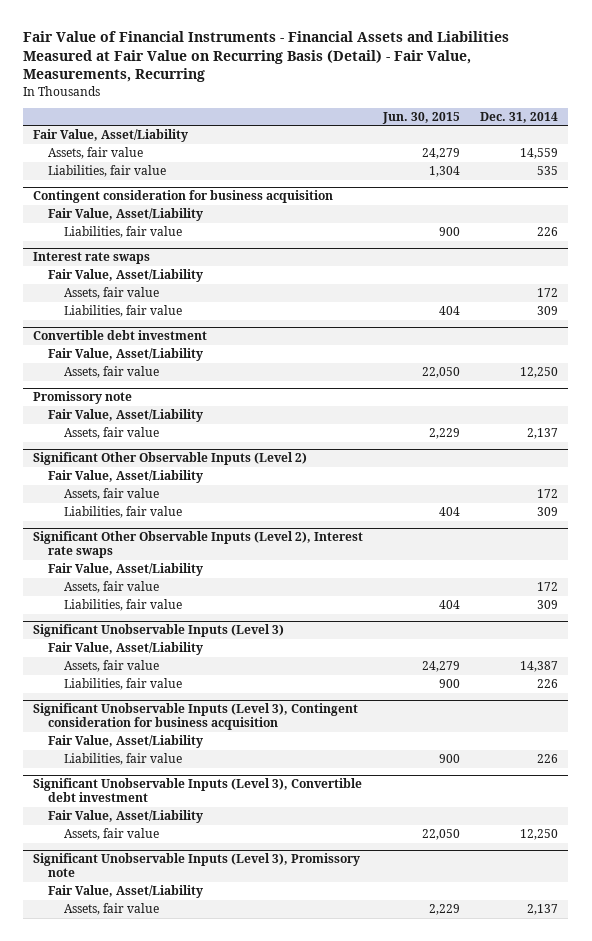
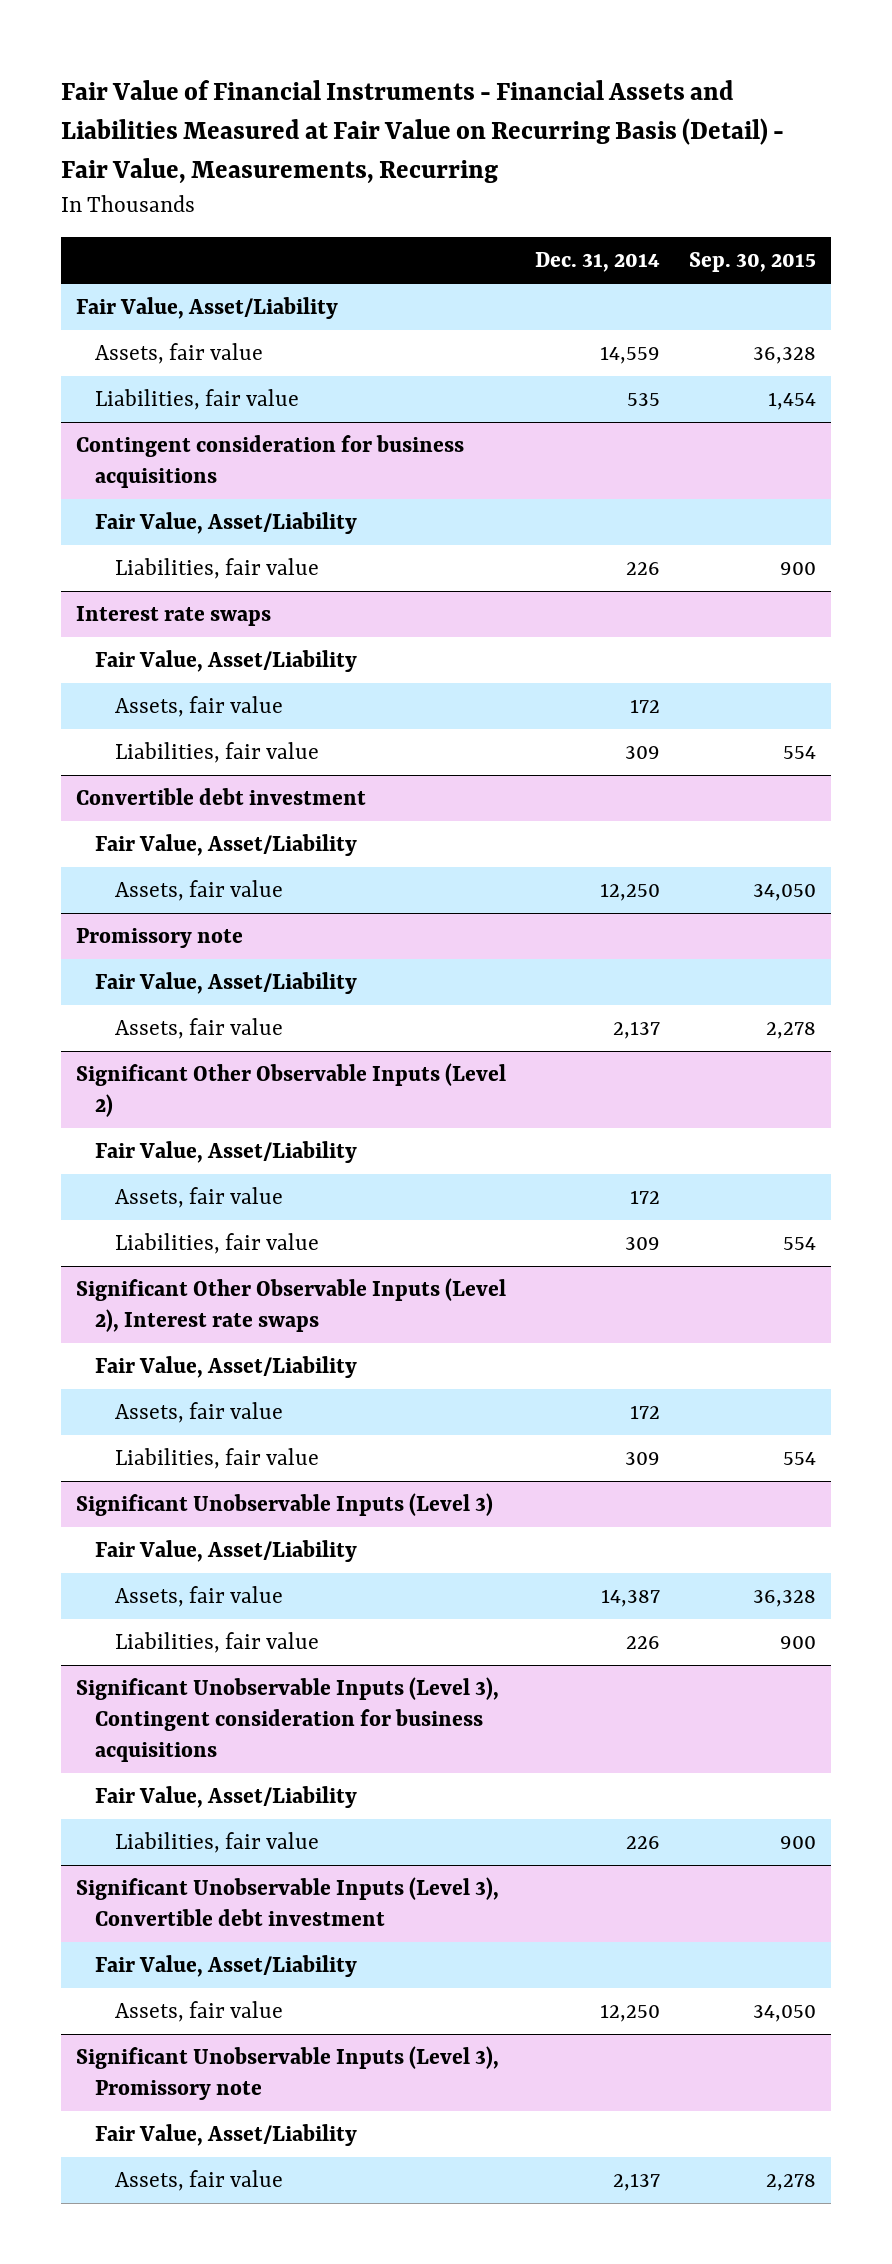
[382,111,461,124] Jun. 30, 2015 -> none
none -> [689,252,817,273] Sep. 30, 2015
[33,190,334,204] Contingent consideration for business acquisition -> [75,435,464,489] Contingent consideration for business acquisitions
[33,703,359,731] Significant Unobservable Inputs (Level 3), Contingent consideration for business acquisition -> [75,1677,499,1763] Significant Unobservable Inputs (Level 3), Contingent consideration for business acquisitions

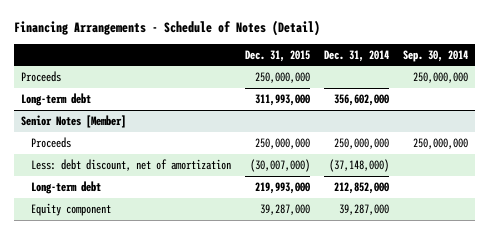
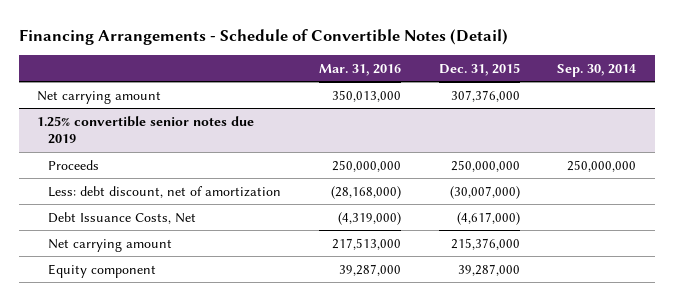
[13,19,320,36] Financing Arrangements - Schedule of Notes (Detail) -> [18,28,508,45] Financing Arrangements - Schedule of Convertible Notes (Detail)
[323,49,389,62] Dec. 31, 2014 -> none
none -> [318,63,401,76] Mar. 31, 2016
[20,70,61,82] Proceeds -> none
[20,92,91,106] Long-term debt -> none
[20,114,126,128] Senior Notes [Member] -> none
none -> [37,90,162,104] Net carrying amount
none -> [37,115,255,145] 1.25% convertible senior notes due 2019
[31,180,102,194] Long-term debt -> none
none -> [48,211,197,224] Debt Issuance Costs, Net
none -> [48,238,173,252] Net carrying amount

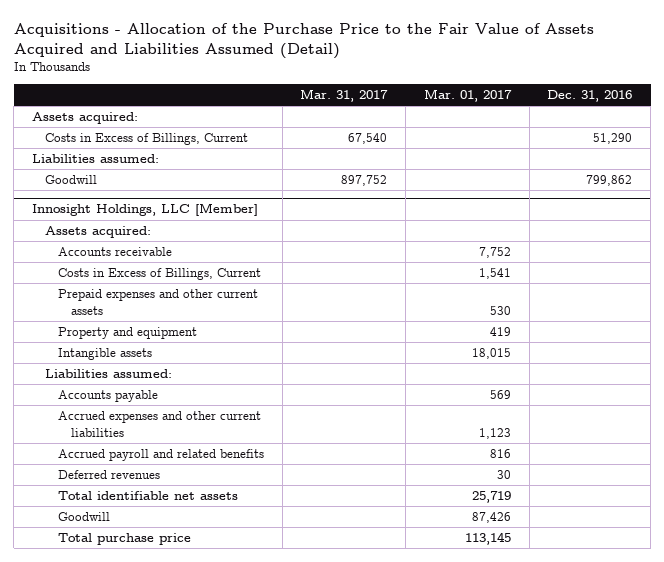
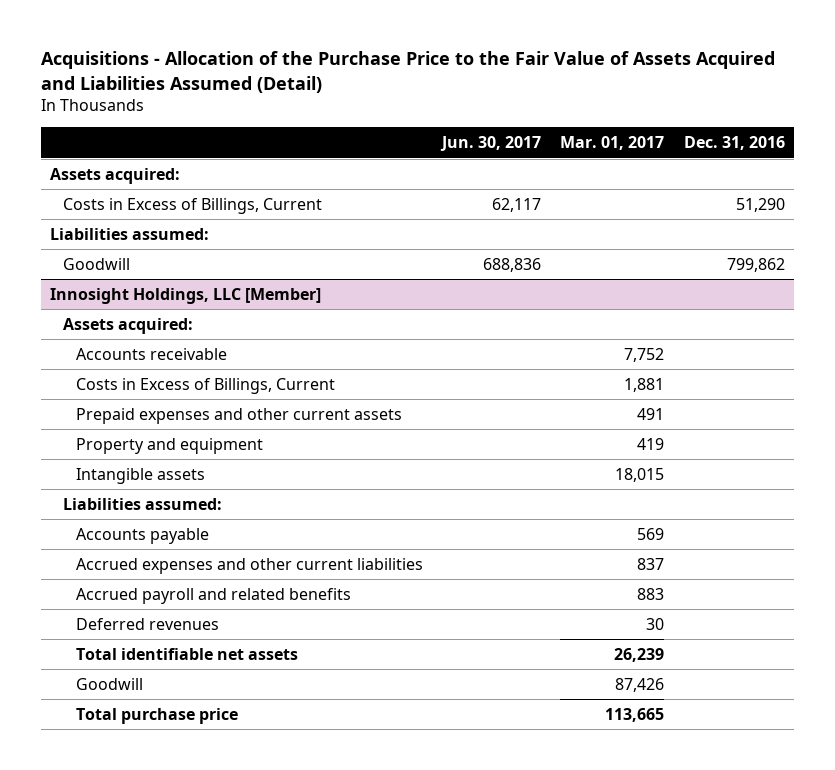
[300,89,389,103] Mar. 31, 2017 -> none
none -> [440,135,542,151] Jun. 30, 2017
[478,268,511,280] 1,541 -> [624,377,665,392] 1,881
[489,305,511,315] 530 -> [637,407,665,420] 491
[478,427,511,439] 1,123 -> [637,557,665,570] 837
[489,449,511,459] 816 -> [637,587,665,600] 883
[471,491,511,504] 25,719 -> [614,647,665,662] 26,239
[464,532,511,546] 113,145 -> [605,707,665,722] 113,665

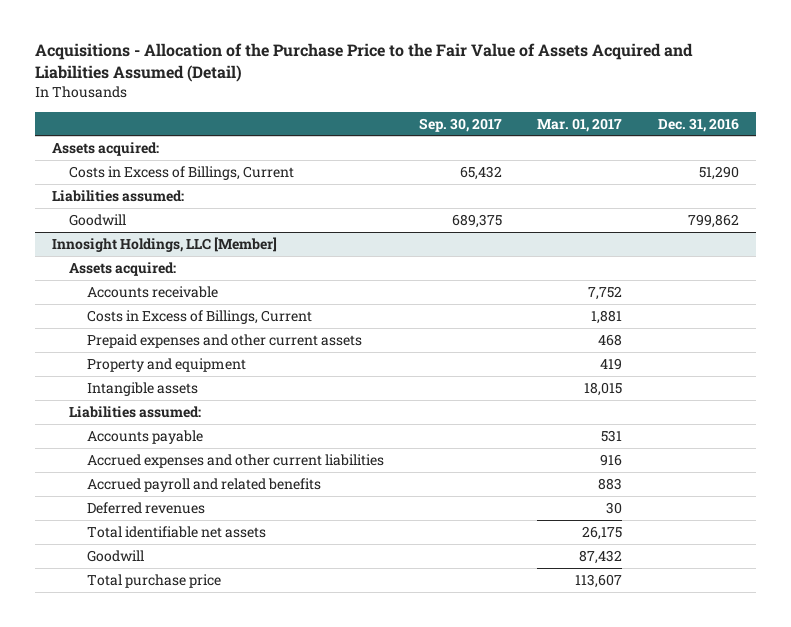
[440,135,542,151] Jun. 30, 2017 -> none
none -> [418,117,502,132] Sep. 30, 2017
[637,407,665,420] 491 -> [598,333,623,346] 468
[637,527,665,540] 569 -> [601,429,623,442] 531
[637,557,665,570] 837 -> [600,453,623,466] 916
[614,647,665,662] 26,239 -> [582,525,623,540] 26,175
[615,677,665,692] 87,426 -> [579,549,623,564] 87,432
[605,707,665,722] 113,665 -> [575,573,623,588] 113,607

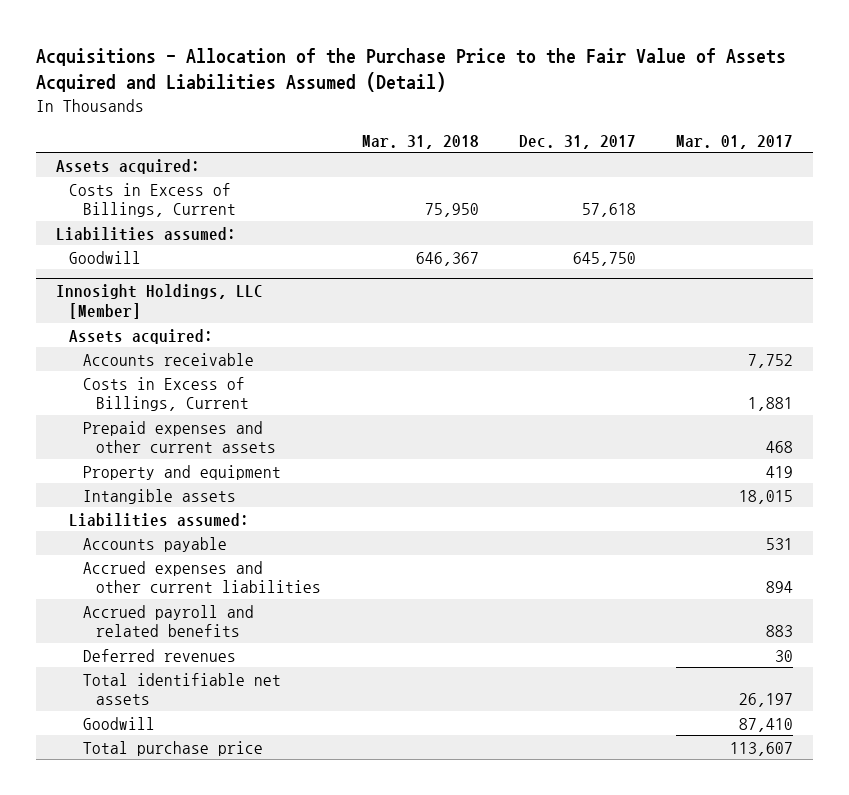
[418,117,502,132] Sep. 30, 2017 -> none
[657,117,739,132] Dec. 31, 2016 -> none
none -> [361,134,479,149] Mar. 31, 2018
none -> [518,134,636,149] Dec. 31, 2017
[600,453,623,466] 916 -> [766,581,794,594] 894
[582,525,623,540] 26,175 -> [739,693,794,708] 26,197
[579,549,623,564] 87,432 -> [739,717,794,732] 87,410

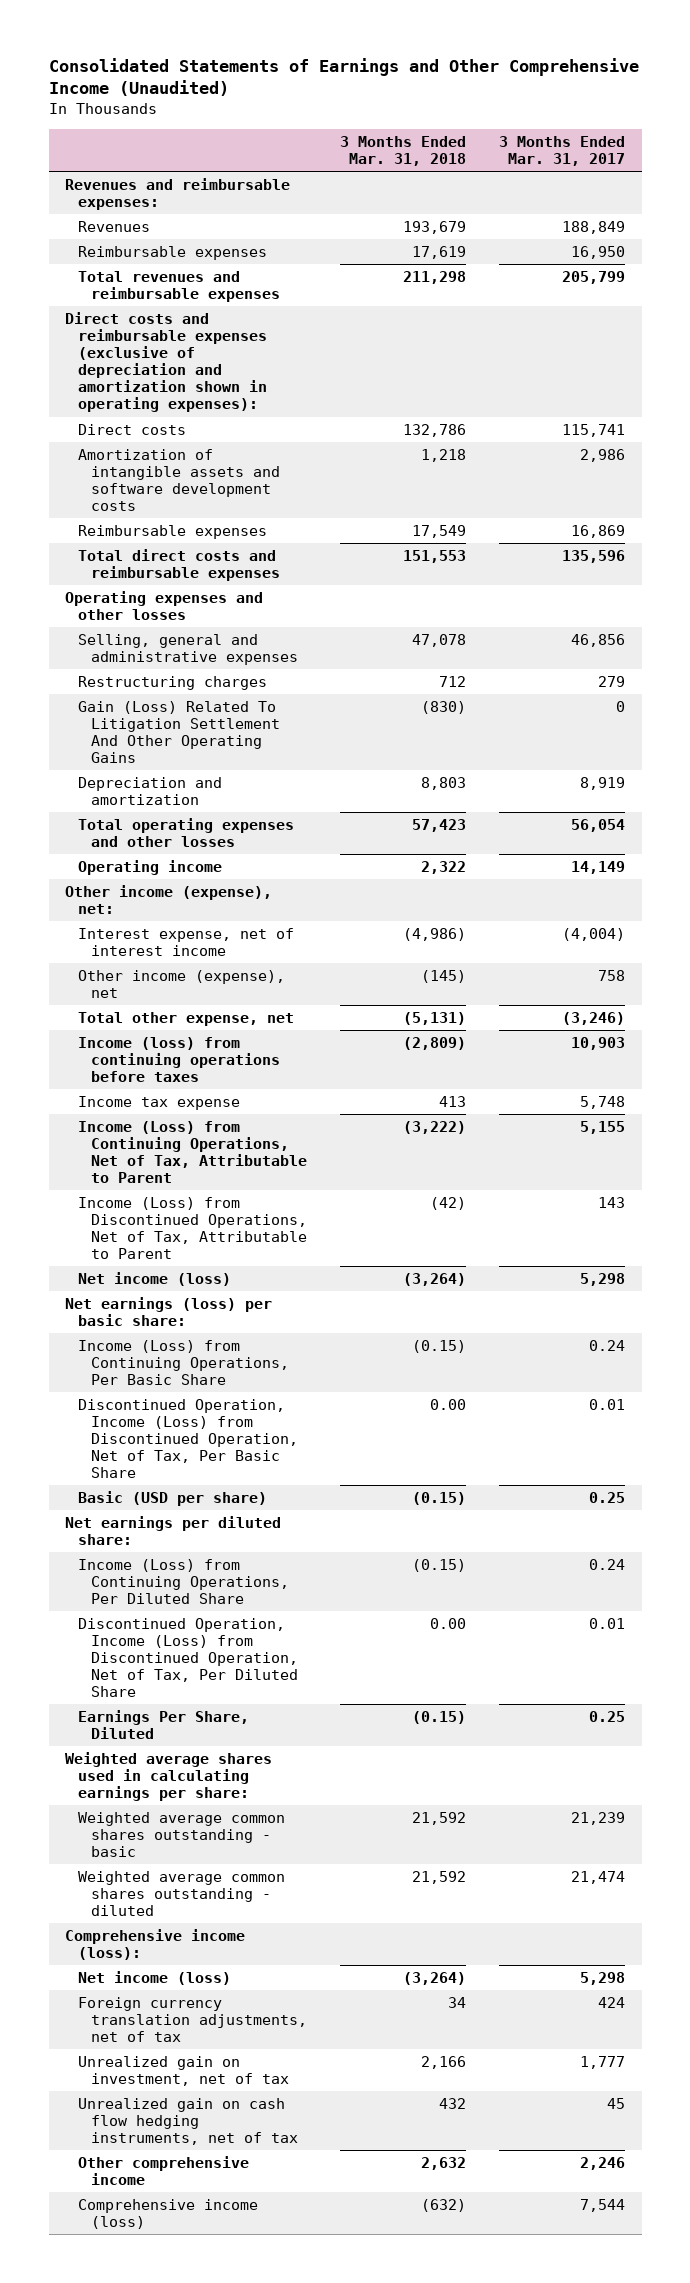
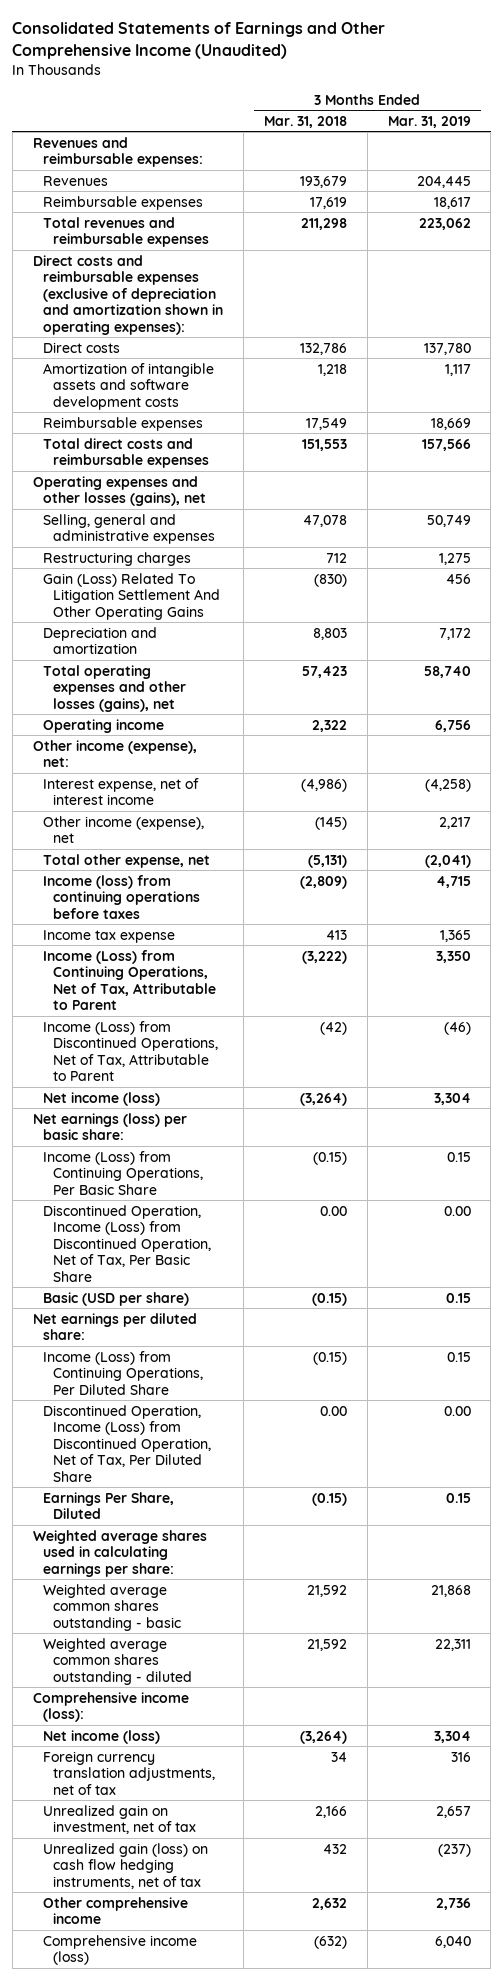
[499,135,626,166] 3 Months Ended Mar. 31, 2017 -> none
none -> [387,115,471,128] Mar. 31, 2019
[65,590,264,621] Operating expenses and other losses -> [32,475,206,507] Operating expenses and other losses (gains), net
[78,817,295,848] Total operating expenses and other losses -> [42,664,187,712] Total operating expenses and other losses (gains), net
[78,2097,298,2146] Unrealized gain on cash flow hedging instruments, net of tax -> [42,1842,208,1889] Unrealized gain (loss) on cash flow hedging instruments, net of tax

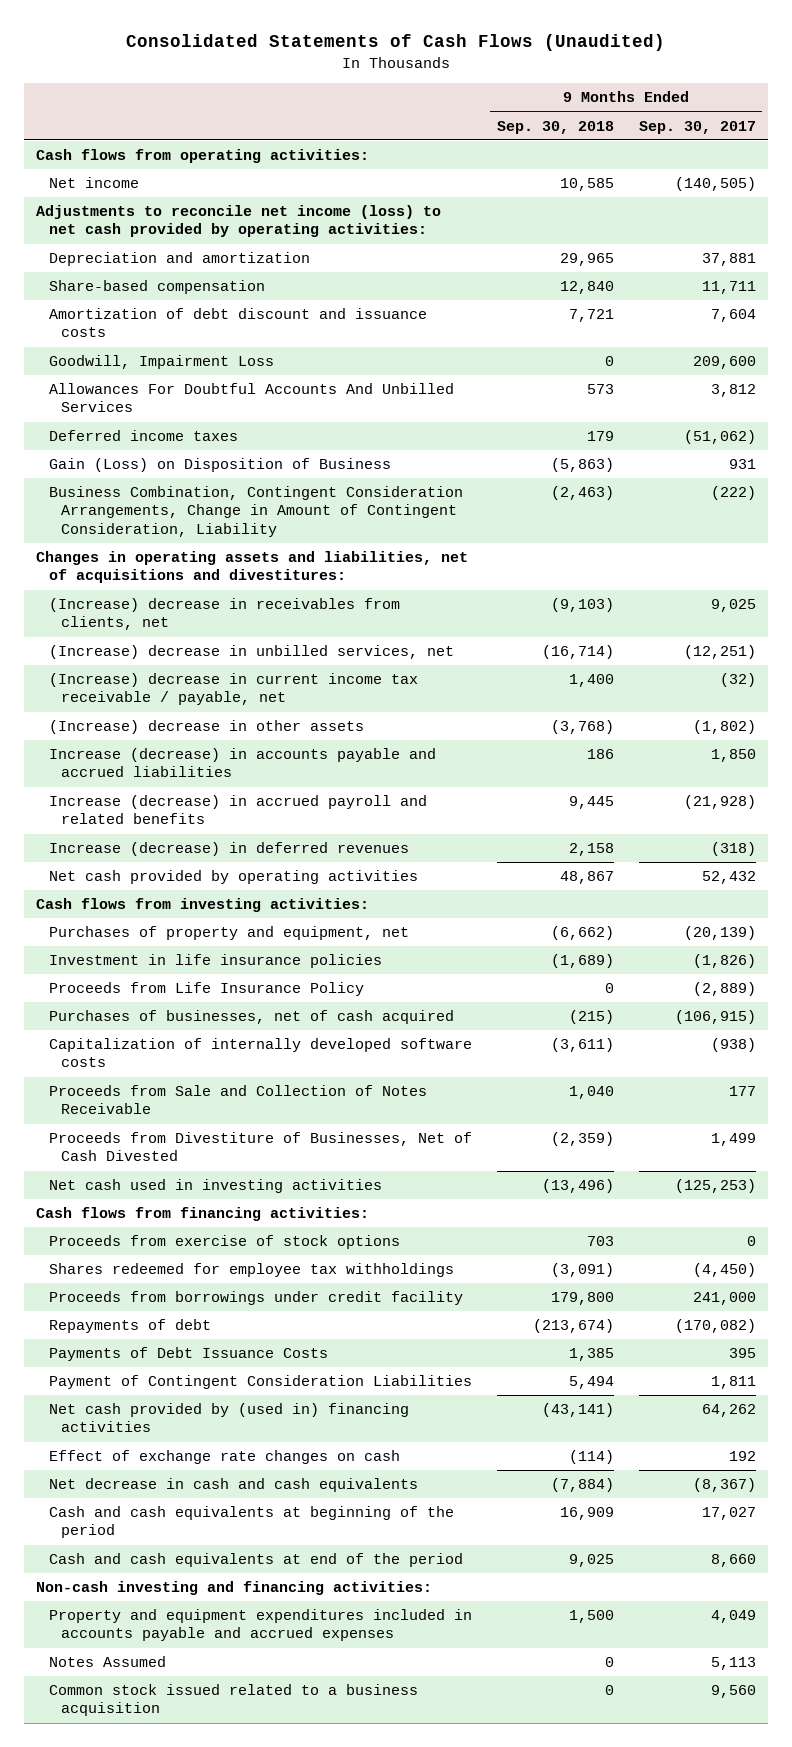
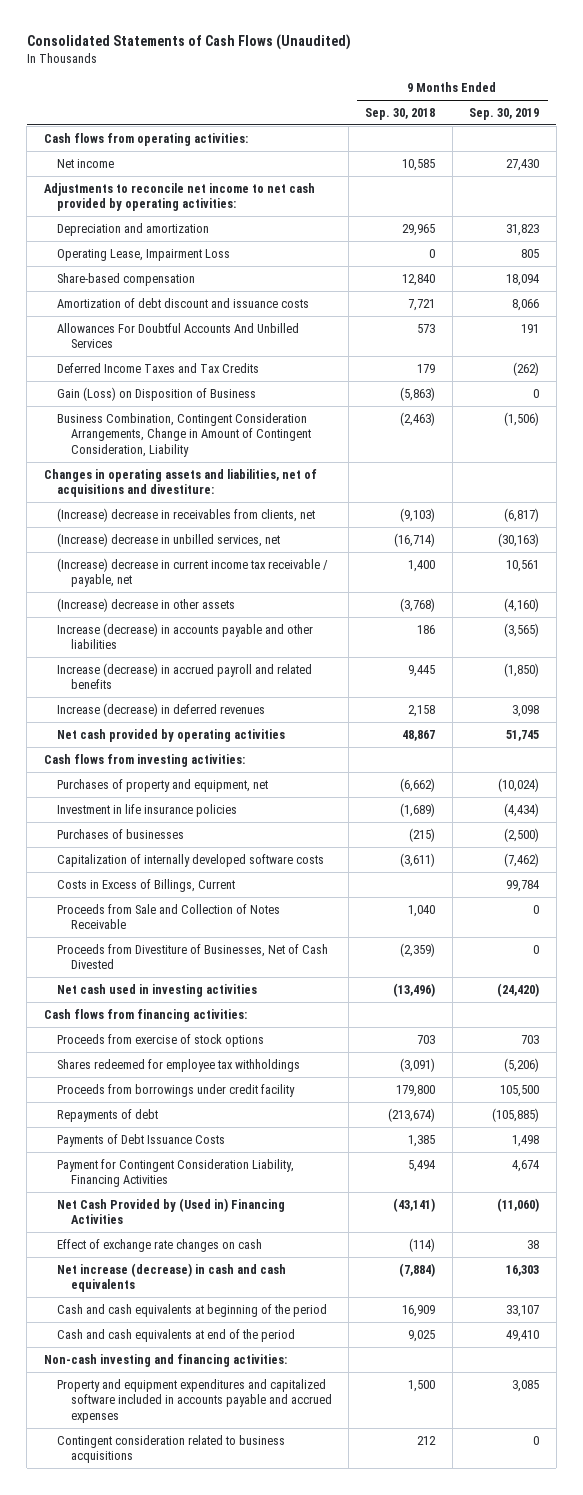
[638,120,756,134] Sep. 30, 2017 -> none
none -> [469,107,540,120] Sep. 30, 2019
[36,205,442,238] Adjustments to reconcile net income (loss) to net cash provided by operating activities: -> [43,182,315,212] Adjustments to reconcile net income to net cash provided by operating activities:
none -> [57,248,231,261] Operating Lease, Impairment Loss
[48,355,274,370] Goodwill, Impairment Loss -> none
[48,430,238,442] Deferred income taxes -> [57,362,260,373] Deferred Income Taxes and Tax Credits
[36,551,469,584] Changes in operating assets and liabilities, net of acquisitions and divestitures: -> [43,468,317,498] Changes in operating assets and liabilities, net of acquisitions and divestiture:
[48,748,436,778] Increase (decrease) in accounts payable and accrued liabilities -> [57,622,314,650] Increase (decrease) in accounts payable and other liabilities
[48,982,364,997] Proceeds from Life Insurance Policy -> none
[48,1010,454,1025] Purchases of businesses, net of cash acquired -> [57,828,185,839] Purchases of businesses
none -> [57,878,236,892] Costs in Excess of Billings, Current
[48,1375,472,1390] Payment of Contingent Consideration Liabilities -> [57,1158,295,1188] Payment for Contingent Consideration Liability, Financing Activities
[48,1403,409,1433] Net cash provided by (used in) financing activities -> [57,1197,286,1225] Net Cash Provided by (Used in) Financing Activities
[48,1478,418,1493] Net decrease in cash and cash equivalents -> [57,1262,287,1293] Net increase (decrease) in cash and cash equivalents
[48,1656,166,1668] Notes Assumed -> none
[48,1684,418,1717] Common stock issued related to a business acquisition -> none
[48,1609,472,1642] Property and equipment expenditures included in accounts payable and accrued expenses -> [57,1378,332,1423] Property and equipment expenditures and capitalized software included in accounts payable and accrued expenses
none -> [57,1434,286,1464] Contingent consideration related to business acquisitions

